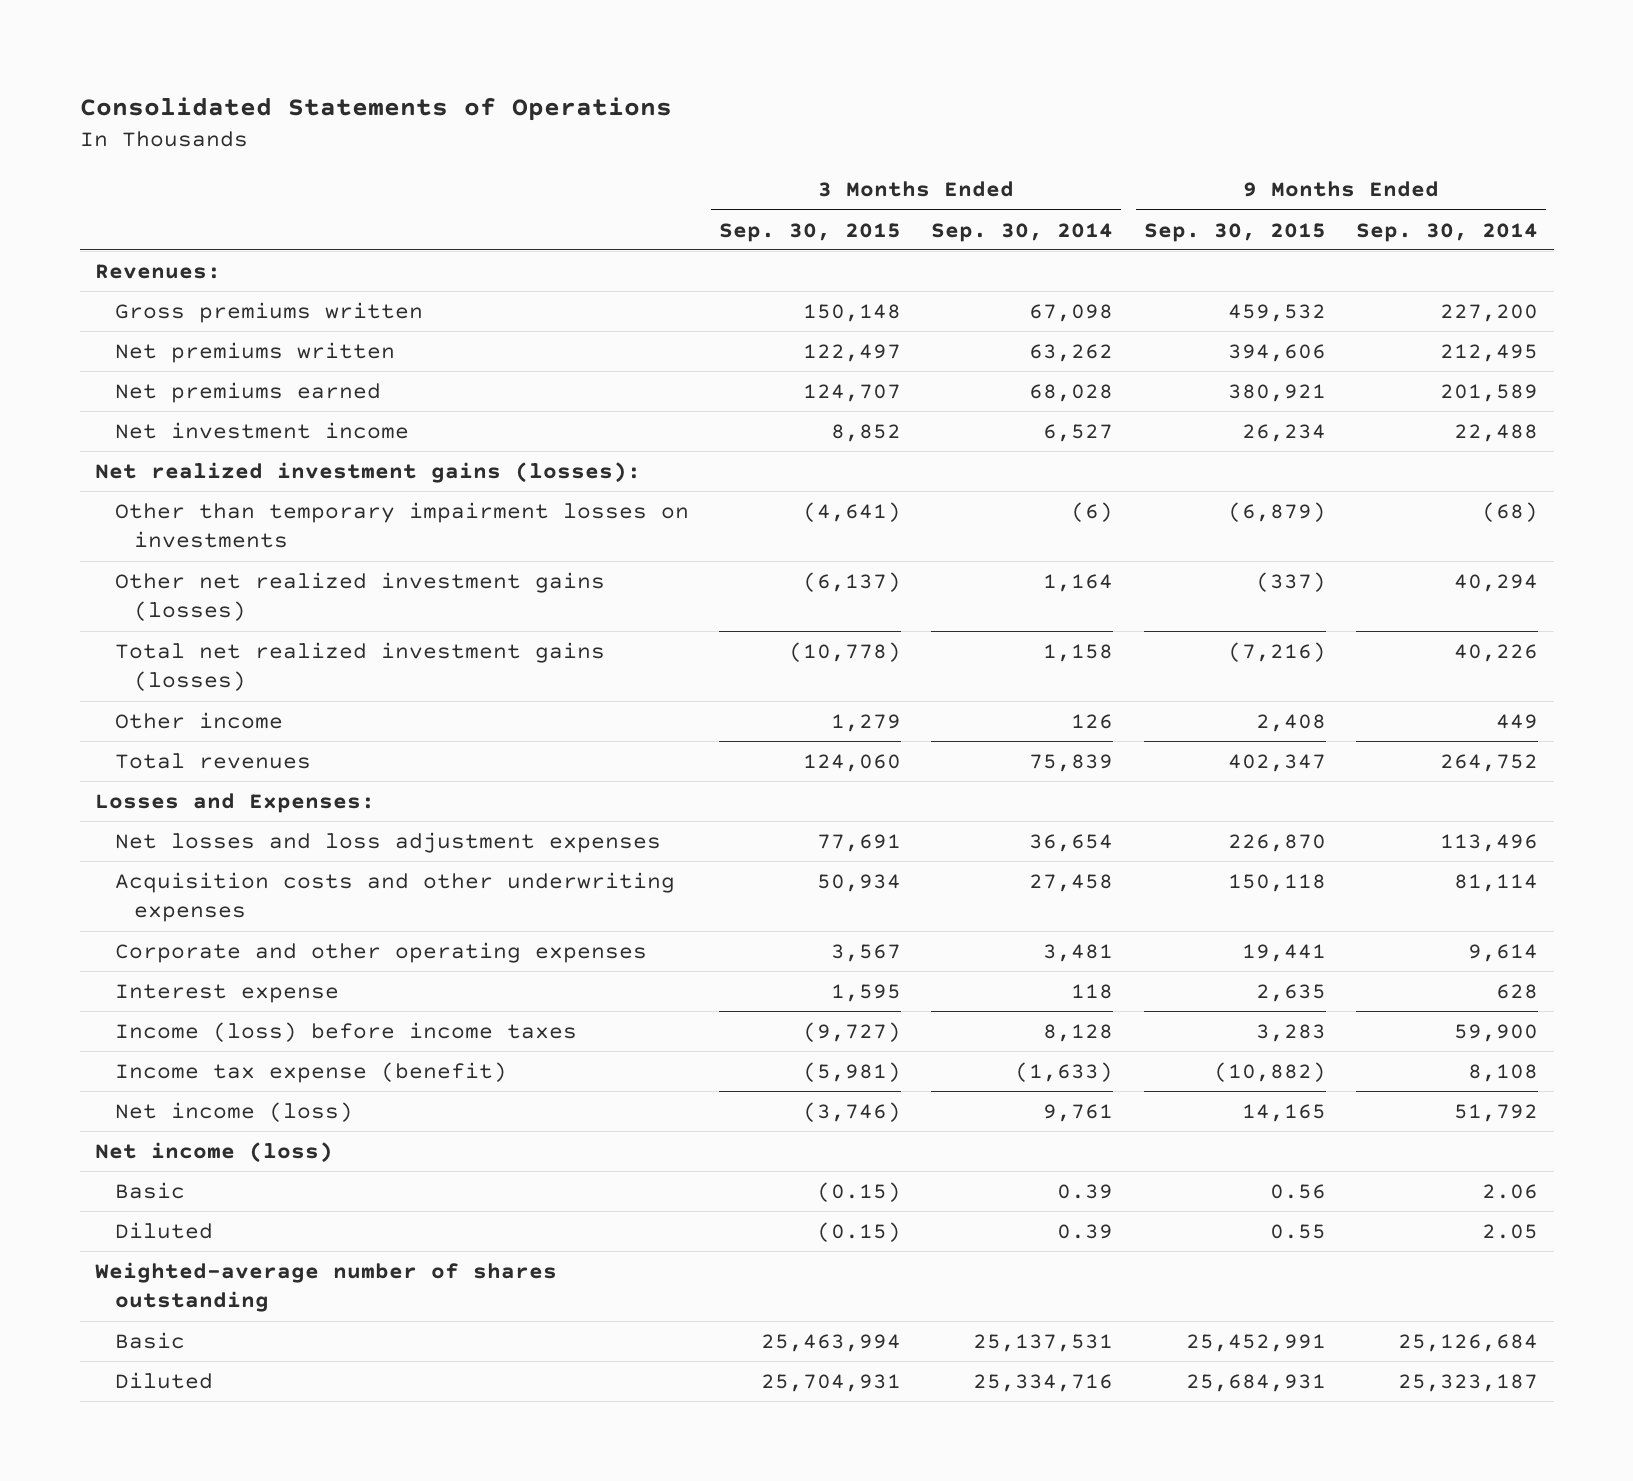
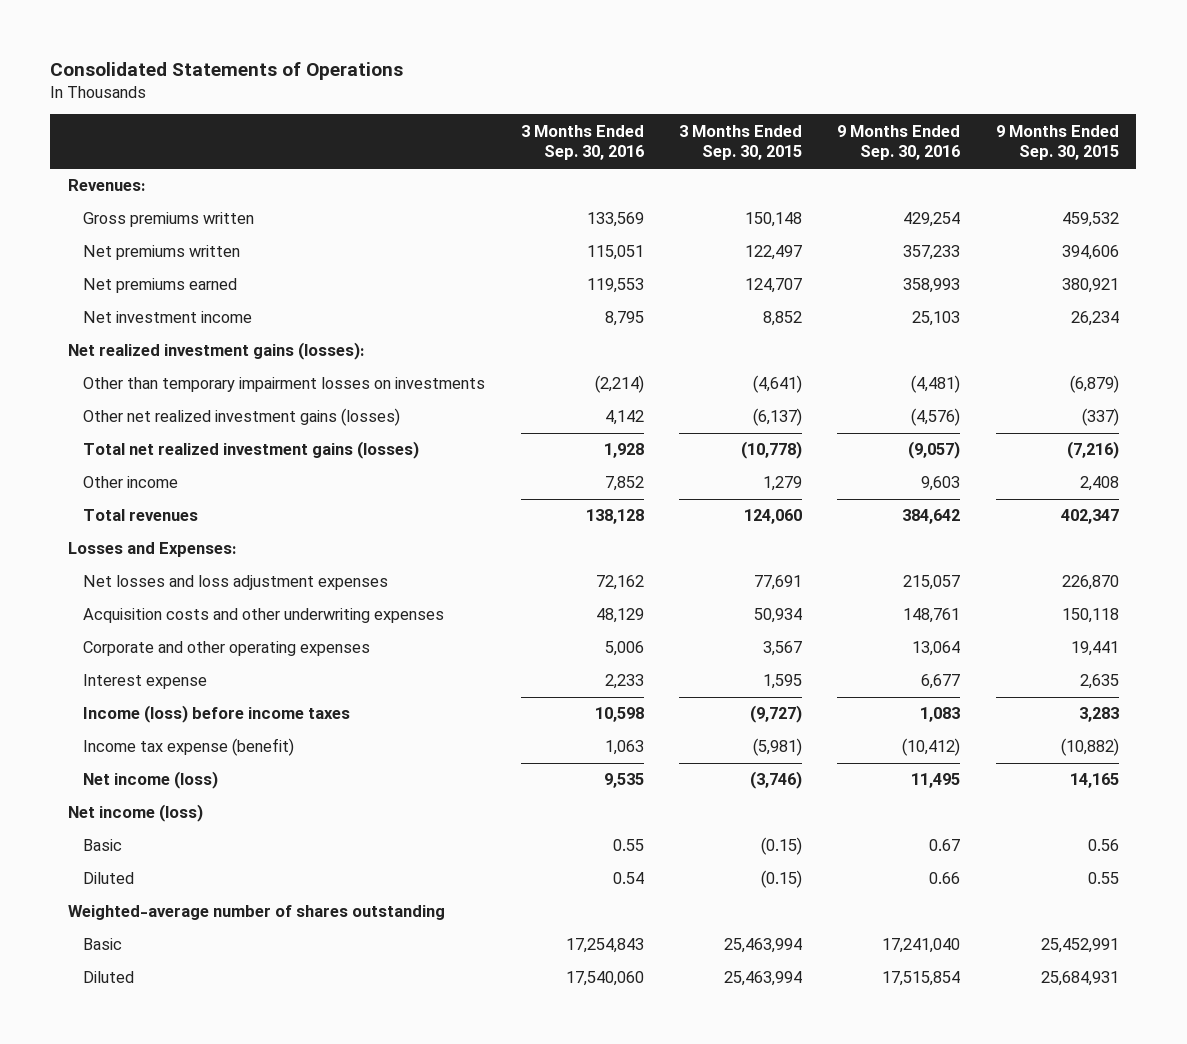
[931,222,1114,242] Sep. 30, 2014 -> none
[1356,222,1539,242] Sep. 30, 2014 -> none
none -> [520,124,644,161] 3 Months Ended Sep. 30, 2016
none -> [837,124,961,161] 9 Months Ended Sep. 30, 2016
[761,1373,902,1392] 25,704,931 -> [724,971,803,987] 25,463,994

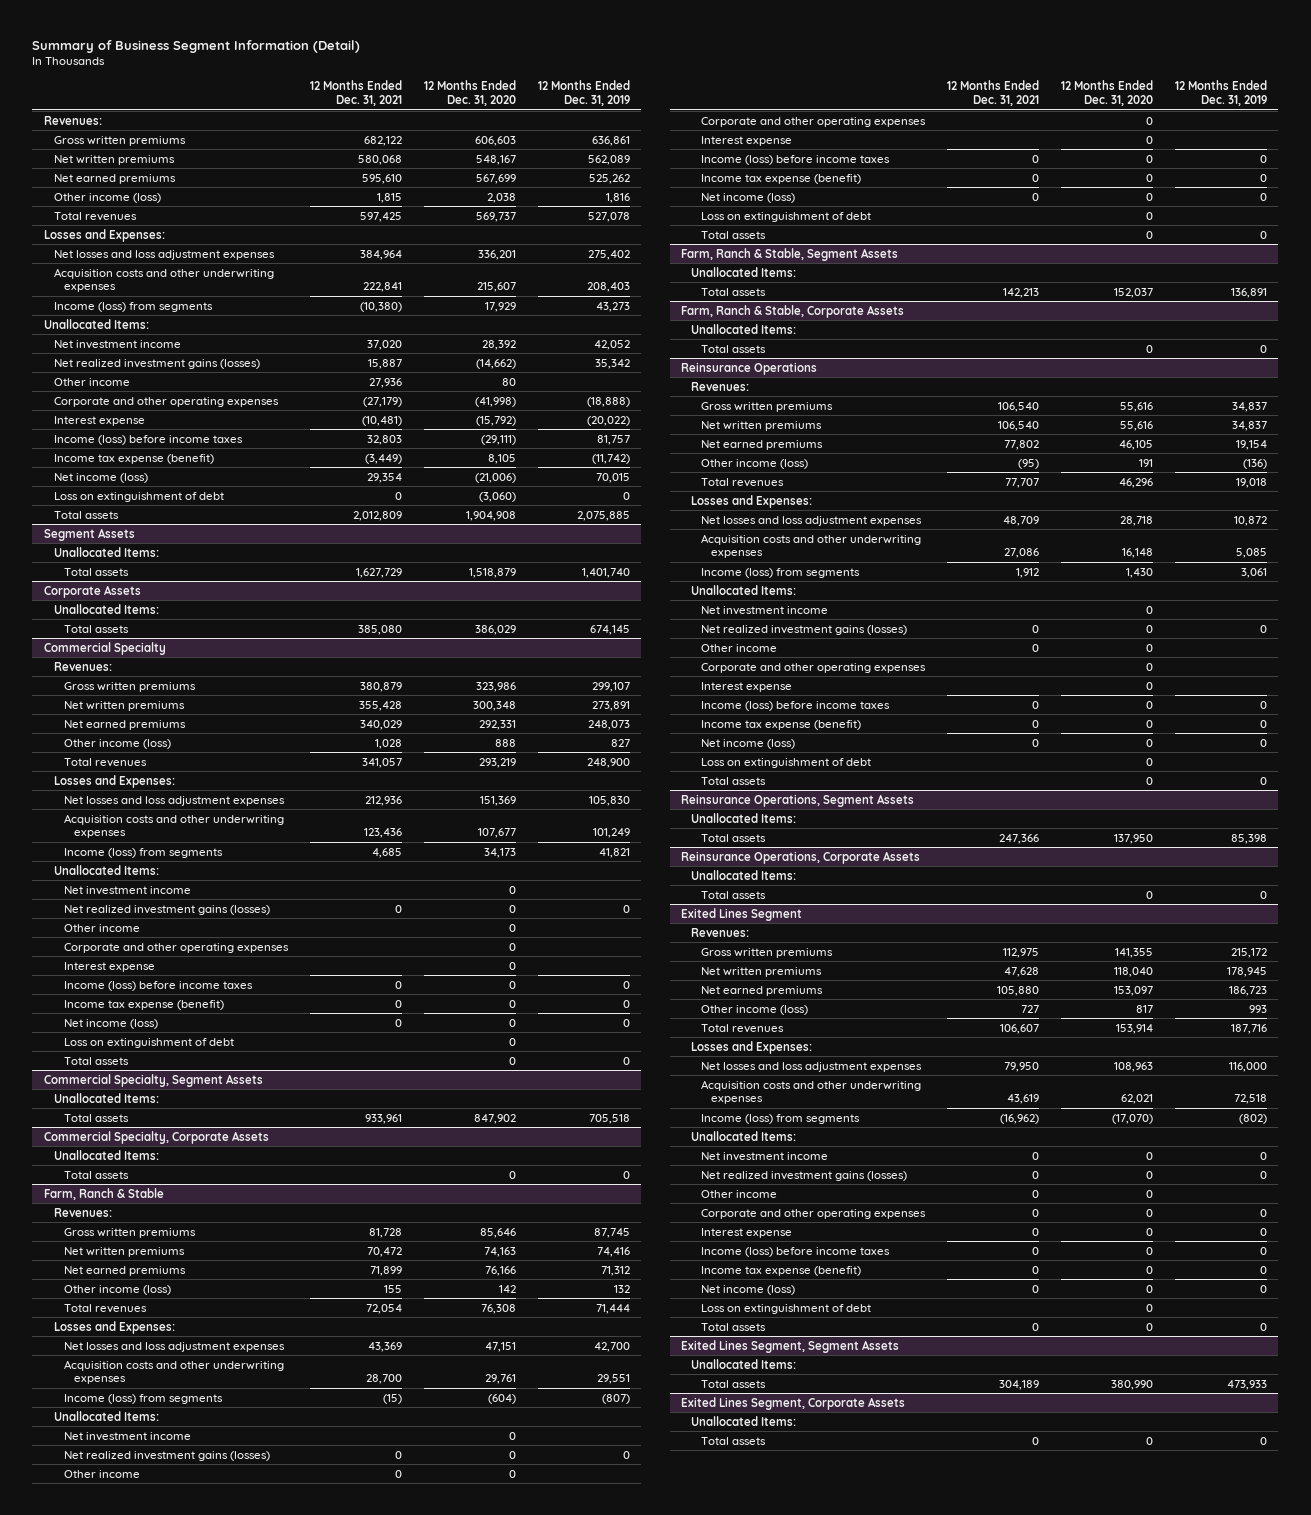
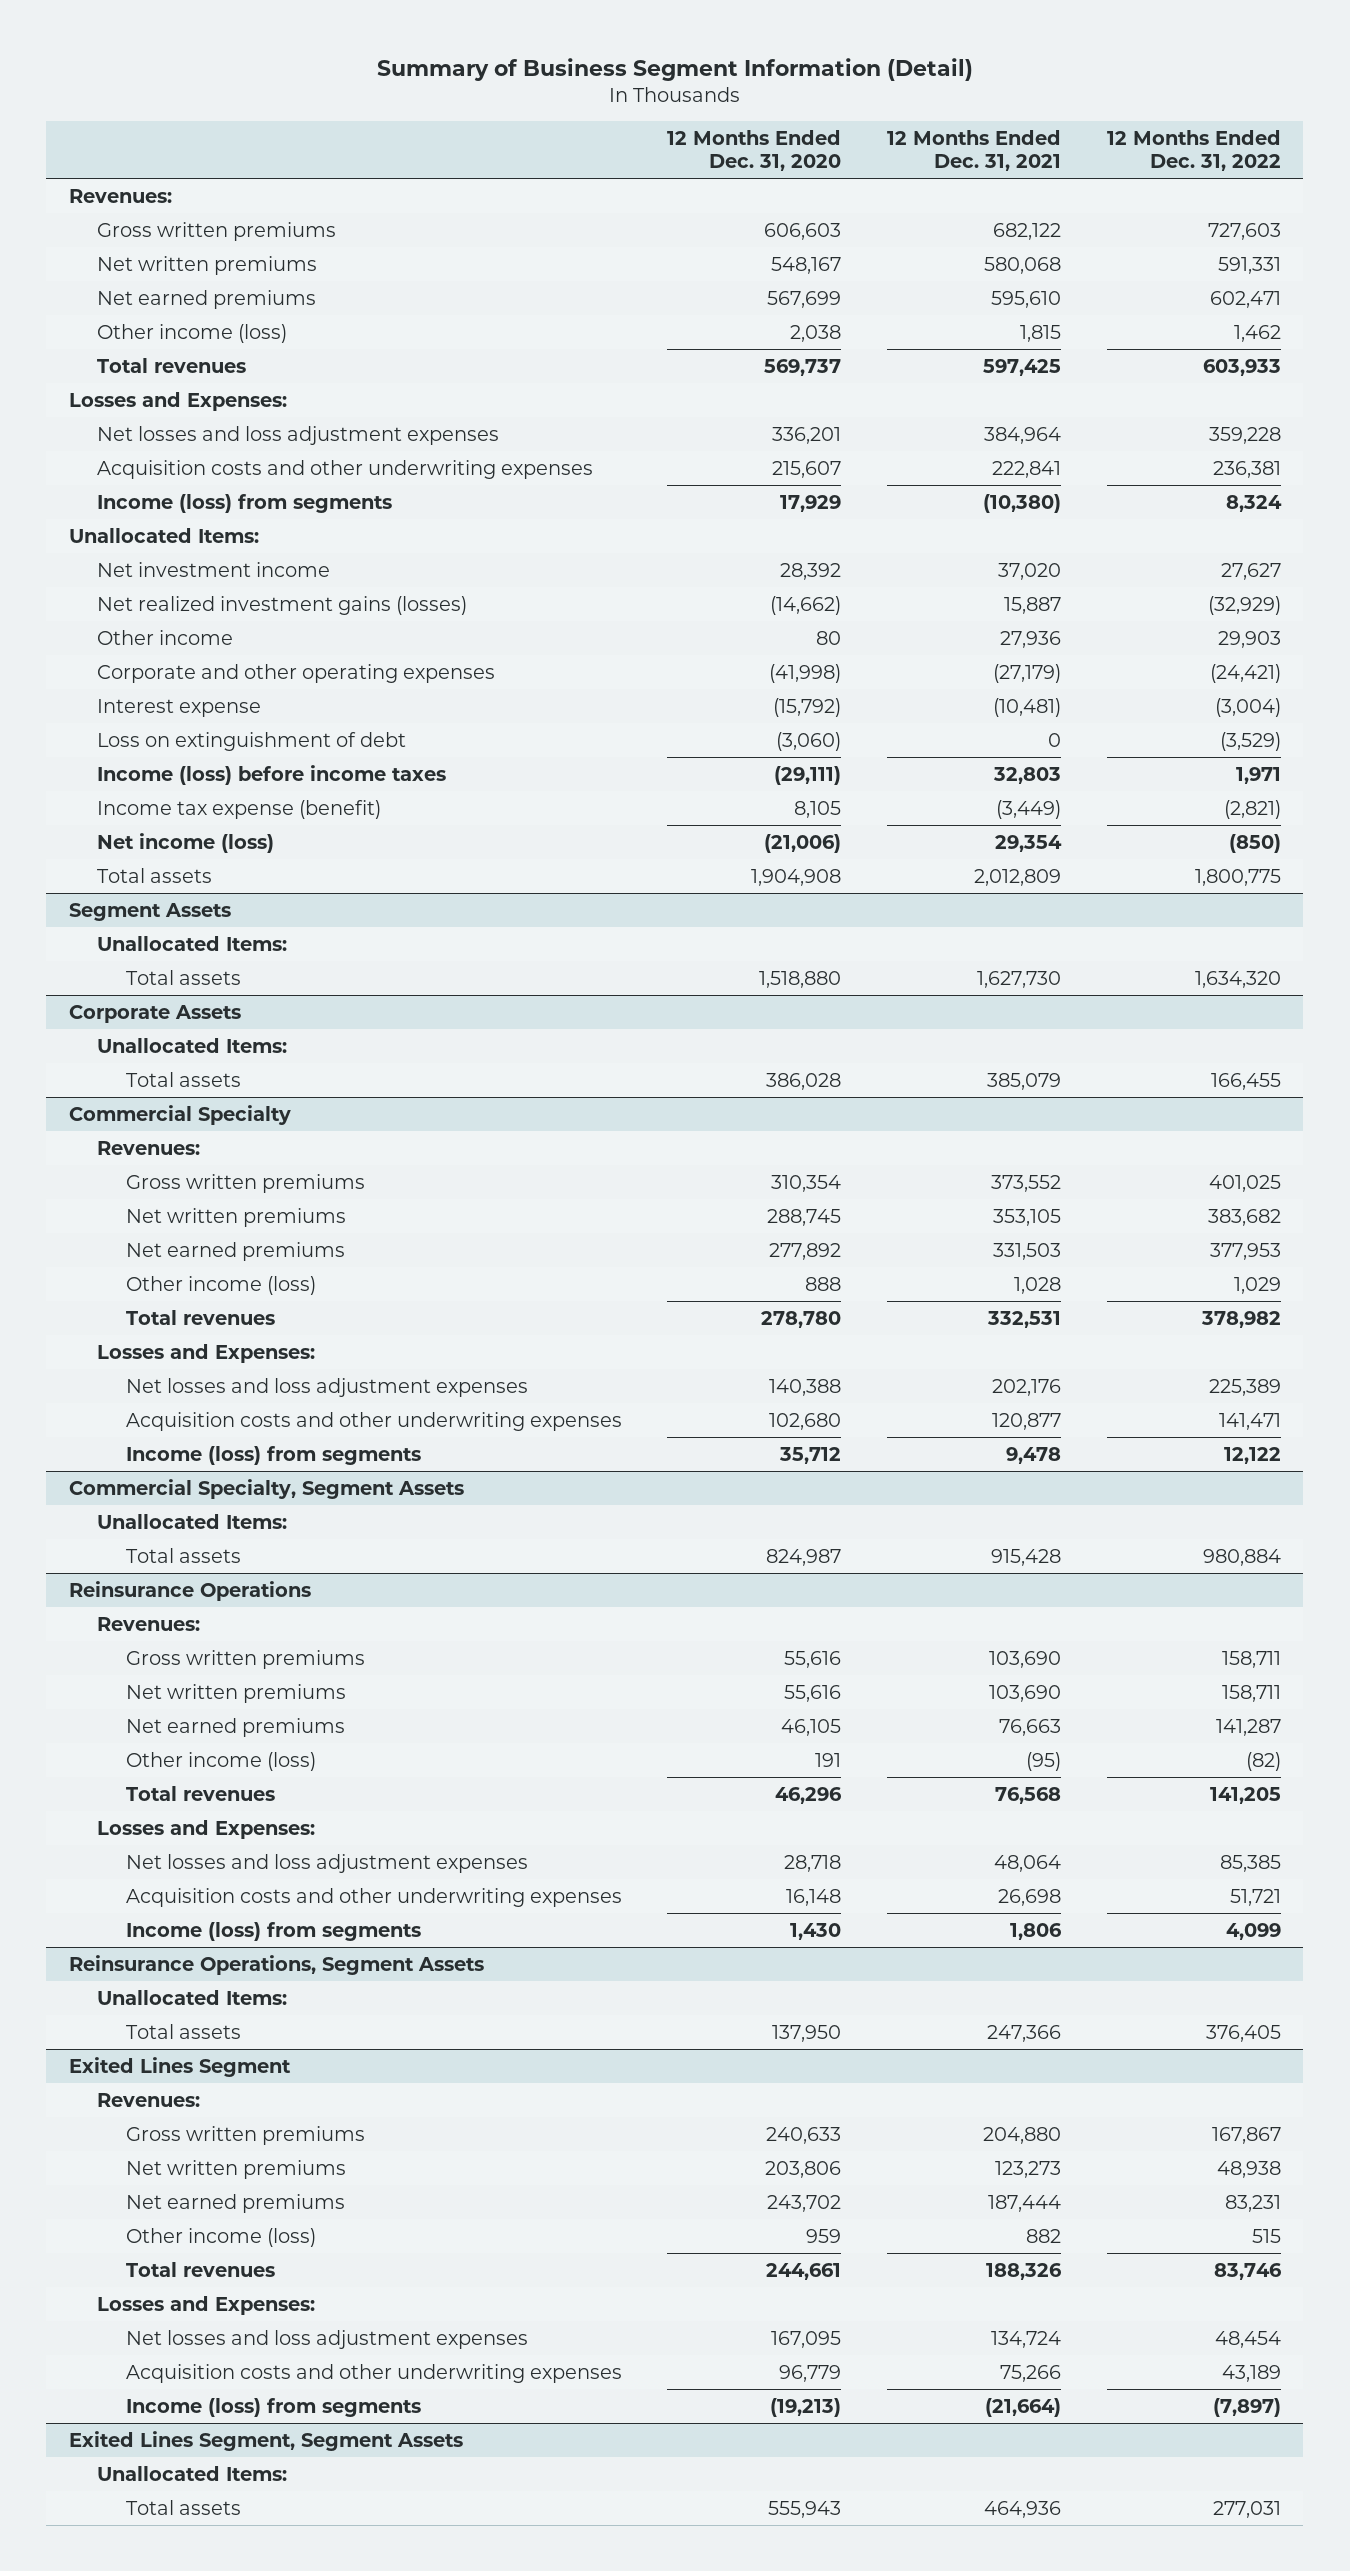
[538,80,631,106] 12 Months Ended Dec. 31, 2019 -> none
none -> [1106,130,1281,172] 12 Months Ended Dec. 31, 2022
[53,491,224,502] Loss on extinguishment of debt -> [97,731,407,751] Loss on extinguishment of debt
[355,567,402,578] 1,627,729 -> [977,970,1062,988] 1,627,730
[469,567,517,578] 1,518,879 -> [759,970,842,988] 1,518,880
[357,624,402,635] 385,080 -> [987,1072,1062,1090] 385,079
[475,624,517,635] 386,029 -> [766,1072,842,1090] 386,028
[359,681,402,692] 380,879 -> [991,1174,1062,1192] 373,552
[476,681,517,692] 323,986 -> [771,1174,842,1192] 310,354
[358,700,402,711] 355,428 -> [993,1208,1062,1226] 353,105
[473,700,517,711] 300,348 -> [767,1208,842,1226] 288,745
[359,719,402,730] 340,029 -> [993,1242,1062,1260] 331,503
[479,719,517,730] 292,331 -> [769,1242,842,1260] 277,892
[361,757,402,768] 341,057 -> [987,1310,1062,1328] 332,531
[479,757,517,768] 293,219 -> [761,1310,842,1328] 278,780
[53,864,159,875] Unallocated Items: -> none
[63,885,191,895] Net investment income -> none
[63,904,270,915] Net realized investment gains (losses) -> none
[63,923,140,932] Other income -> none
[63,942,289,953] Corporate and other operating expenses -> none
[63,961,155,972] Interest expense -> none
[63,980,253,991] Income (loss) before income taxes -> none
[63,999,224,1010] Income tax expense (benefit) -> none
[63,1018,158,1029] Net income (loss) -> none
[63,1037,234,1048] Loss on extinguishment of debt -> none
[63,1056,129,1065] Total assets -> none
[364,795,402,806] 212,936 -> [992,1378,1062,1396] 202,176
[480,795,517,806] 151,369 -> [769,1378,842,1396] 140,388
[363,828,402,839] 123,436 -> [992,1412,1062,1430] 120,877
[478,828,517,839] 107,677 -> [769,1412,842,1430] 102,680
[371,847,402,858] 4,685 -> [1006,1446,1062,1464] 9,478
[484,847,517,858] 34,173 -> [779,1446,842,1464] 35,712
[43,1130,269,1144] Commercial Specialty, Corporate Assets -> none
[53,1149,159,1160] Unallocated Items: -> none
[63,1170,129,1179] Total assets -> none
[43,1187,164,1200] Farm, Ranch & Stable -> none
[53,1207,112,1217] Revenues: -> none
[63,1227,196,1238] Gross written premiums -> none
[63,1246,185,1257] Net written premiums -> none
[63,1265,186,1276] Net earned premiums -> none
[63,1284,171,1295] Other income (loss) -> none
[63,1303,147,1313] Total revenues -> none
[53,1320,175,1334] Losses and Expenses: -> none
[63,1341,285,1352] Net losses and loss adjustment expenses -> none
[63,1359,284,1385] Acquisition costs and other underwriting expenses -> none
[63,1393,223,1404] Income (loss) from segments -> none
[53,1410,159,1421] Unallocated Items: -> none
[63,1431,191,1441] Net investment income -> none
[63,1450,270,1461] Net realized investment gains (losses) -> none
[63,1469,140,1478] Other income -> none
[700,116,926,127] Corporate and other operating expenses -> none
[700,135,792,146] Interest expense -> none
[700,154,890,165] Income (loss) before income taxes -> none
[700,173,861,184] Income tax expense (benefit) -> none
[700,192,795,203] Net income (loss) -> none
[700,211,871,222] Loss on extinguishment of debt -> none
[700,230,766,239] Total assets -> none
[680,247,898,261] Farm, Ranch & Stable, Segment Assets -> none
[690,266,796,277] Unallocated Items: -> none
[700,287,766,296] Total assets -> none
[680,304,904,318] Farm, Ranch & Stable, Corporate Assets -> none
[690,323,796,334] Unallocated Items: -> none
[700,344,766,353] Total assets -> none
[364,1113,402,1124] 933,961 -> [991,1548,1062,1566] 915,428
[474,1113,517,1124] 847,902 -> [766,1548,842,1566] 824,987
[998,401,1040,412] 106,540 -> [989,1650,1062,1668] 103,690
[998,420,1040,431] 106,540 -> [989,1684,1062,1702] 103,690
[1004,439,1040,450] 77,802 -> [999,1718,1062,1736] 76,663
[1005,477,1040,488] 77,707 -> [995,1786,1062,1804] 76,568
[690,584,796,595] Unallocated Items: -> none
[700,605,828,615] Net investment income -> none
[700,624,907,635] Net realized investment gains (losses) -> none
[700,643,777,652] Other income -> none
[700,662,926,673] Corporate and other operating expenses -> none
[700,681,792,692] Interest expense -> none
[700,700,890,711] Income (loss) before income taxes -> none
[700,719,861,730] Income tax expense (benefit) -> none
[700,738,795,749] Net income (loss) -> none
[700,757,871,768] Loss on extinguishment of debt -> none
[700,776,766,785] Total assets -> none
[1003,515,1040,526] 48,709 -> [994,1854,1062,1872] 48,064
[1004,548,1040,559] 27,086 -> [998,1888,1062,1906] 26,698
[1016,567,1040,578] 1,912 -> [1010,1922,1063,1940] 1,806
[680,850,920,864] Reinsurance Operations, Corporate Assets -> none
[690,869,796,880] Unallocated Items: -> none
[700,890,766,899] Total assets -> none
[1003,947,1040,958] 112,975 -> [983,2126,1062,2144] 204,880
[1115,947,1154,958] 141,355 -> [766,2126,842,2144] 240,633
[1004,966,1040,977] 47,628 -> [995,2160,1062,2178] 123,273
[1114,966,1154,977] 118,040 -> [765,2160,842,2178] 203,806
[997,985,1040,996] 105,880 -> [988,2194,1062,2212] 187,444
[1114,985,1154,996] 153,097 -> [767,2194,842,2212] 243,702
[1021,1004,1040,1013] 727 -> [1026,2228,1062,2243] 882
[1136,1004,1154,1013] 817 -> [806,2228,842,2243] 959
[1000,1023,1040,1034] 106,607 -> [986,2262,1063,2280] 188,326
[1116,1023,1154,1034] 153,914 -> [766,2262,842,2280] 244,661
[690,1130,796,1141] Unallocated Items: -> none
[700,1151,828,1161] Net investment income -> none
[700,1170,907,1181] Net realized investment gains (losses) -> none
[700,1189,777,1198] Other income -> none
[700,1208,926,1219] Corporate and other operating expenses -> none
[700,1227,792,1238] Interest expense -> none
[700,1246,890,1257] Income (loss) before income taxes -> none
[700,1265,861,1276] Income tax expense (benefit) -> none
[700,1284,795,1295] Net income (loss) -> none
[700,1303,871,1314] Loss on extinguishment of debt -> none
[700,1322,766,1331] Total assets -> none
[1004,1061,1040,1072] 79,950 -> [991,2330,1062,2348] 134,724
[1114,1061,1154,1072] 108,963 -> [771,2330,842,2348] 167,095
[1007,1094,1040,1105] 43,619 -> [1000,2364,1062,2382] 75,266
[1121,1094,1154,1105] 62,021 -> [779,2364,842,2382] 96,779
[1000,1113,1040,1124] (16,962) -> [985,2397,1062,2417] (21,664)
[1112,1113,1154,1124] (17,070) -> [770,2397,842,2417] (19,213)
[680,1396,905,1410] Exited Lines Segment, Corporate Assets -> none
[690,1415,796,1426] Unallocated Items: -> none
[700,1436,766,1445] Total assets -> none
[999,1379,1040,1390] 304,189 -> [984,2500,1062,2518] 464,936
[1111,1379,1154,1390] 380,990 -> [768,2500,842,2518] 555,943

